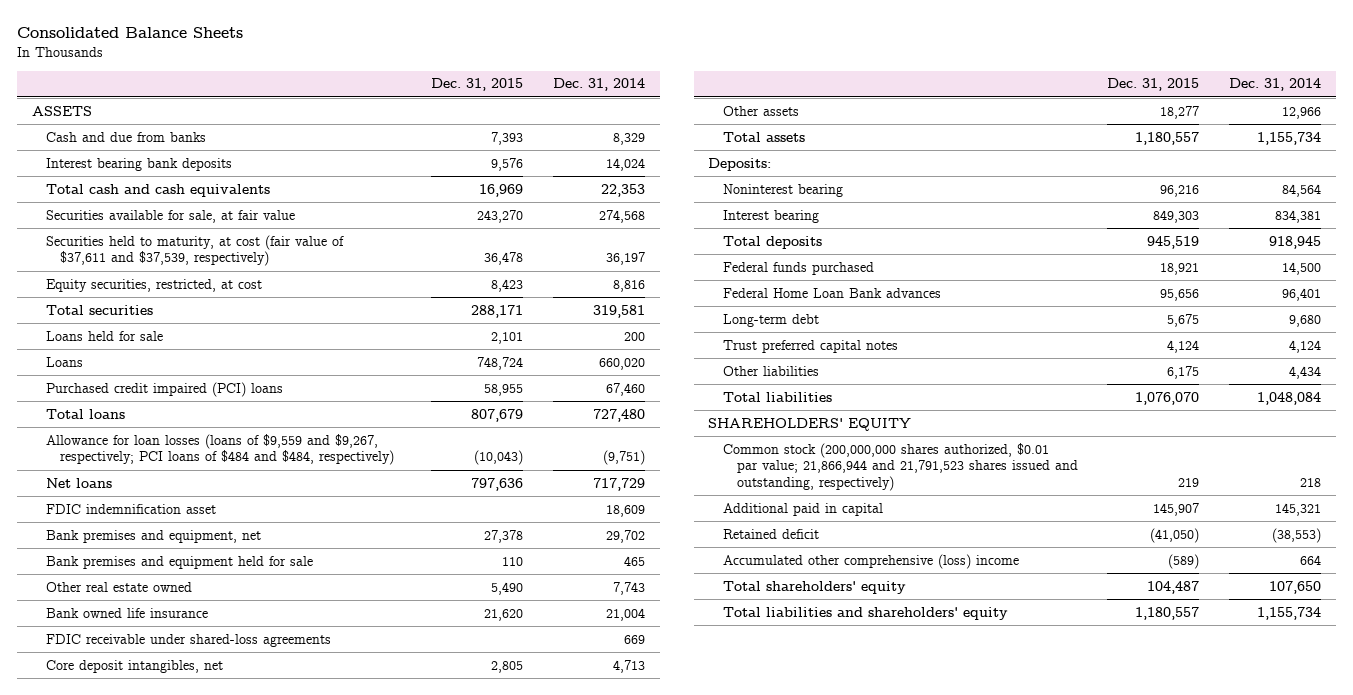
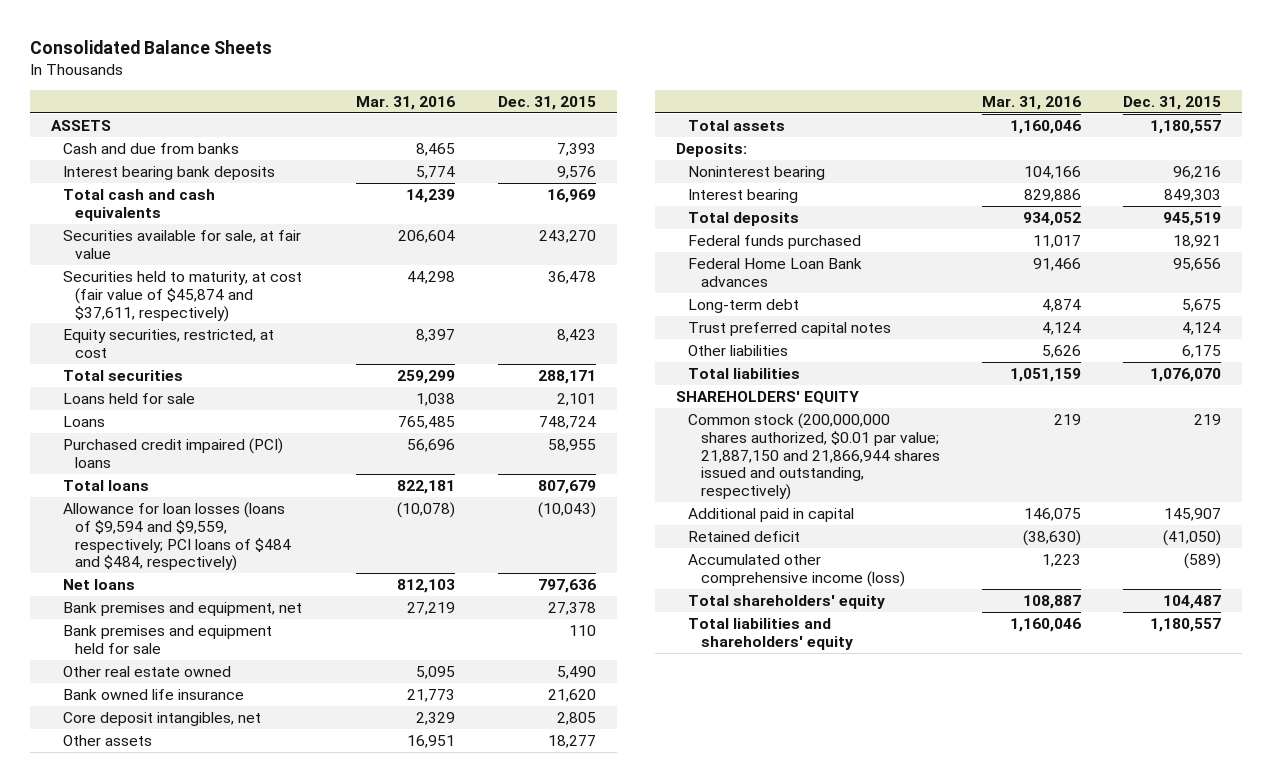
[552,78,645,92] Dec. 31, 2014 -> none
none -> [356,96,456,111] Mar. 31, 2016
[46,234,345,267] Securities held to maturity, at cost (fair value of $37,611 and $37,539, respectively) -> [63,270,303,322] Securities held to maturity, at cost (fair value of $45,874 and $37,611, respectively)
[46,433,395,466] Allowance for loan losses (loans of $9,559 and $9,267, respectively; PCI loans of $484 and $484, respectively) -> [63,501,292,572] Allowance for loan losses (loans of $9,594 and $9,559, respectively; PCI loans of $484 and $484, respectively)
[46,503,217,514] FDIC indemnification asset -> none
[46,633,332,647] FDIC receivable under shared-loss agreements -> none
[722,442,1078,491] Common stock (200,000,000 shares authorized, $0.01 par value; 21,866,944 and 21,791,523 shares issued and outstanding, respectively) -> [688,412,940,501] Common stock (200,000,000 shares authorized, $0.01 par value; 21,887,150 and 21,866,944 shares issued and outstanding, respectively)
[722,553,1019,569] Accumulated other comprehensive (loss) income -> [688,553,905,587] Accumulated other comprehensive income (loss)

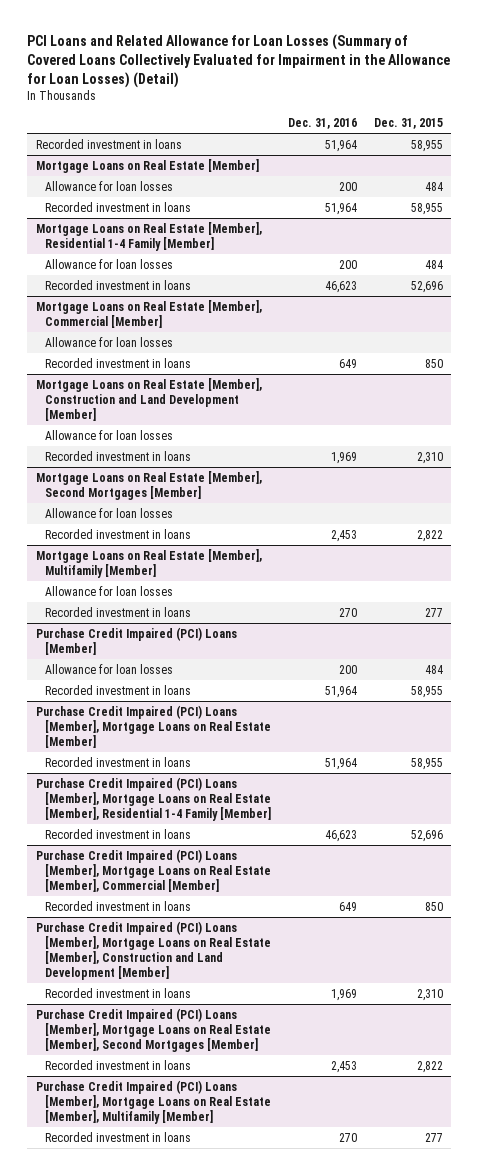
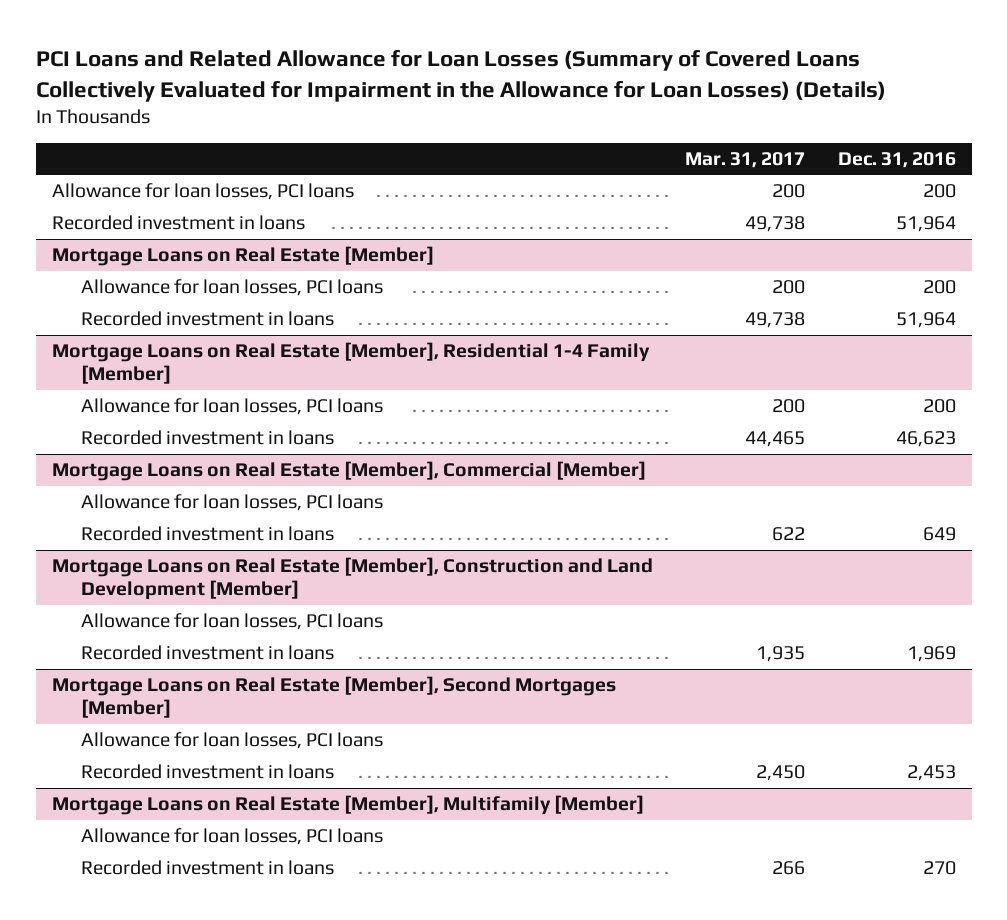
[27,34,451,89] PCI Loans and Related Allowance for Loan Losses (Summary of Covered Loans Collectively Evaluated for Impairment in the Allowance for Loan Losses) (Detail) -> [35,50,886,102] PCI Loans and Related Allowance for Loan Losses (Summary of Covered Loans Collectively Evaluated for Impairment in the Allowance for Loan Losses) (Details)
[373,118,443,130] Dec. 31, 2015 -> none
none -> [685,151,806,168] Mar. 31, 2017
none -> [51,183,354,201] Allowance for loan losses, PCI loans
[44,180,173,191] Allowance for loan losses -> [81,279,384,297] Allowance for loan losses, PCI loans
[44,258,173,269] Allowance for loan losses -> [81,398,384,416] Allowance for loan losses, PCI loans
[44,336,173,347] Allowance for loan losses -> [81,494,384,512] Allowance for loan losses, PCI loans
[44,429,173,440] Allowance for loan losses -> [81,613,384,631] Allowance for loan losses, PCI loans
[44,507,173,518] Allowance for loan losses -> [81,732,384,750] Allowance for loan losses, PCI loans
[44,606,191,617] Recorded investment in loans -> none
[36,626,238,655] Purchase Credit Impaired (PCI) Loans [Member] -> none
[44,663,173,674] Allowance for loan losses -> none
[44,684,191,695] Recorded investment in loans -> none
[36,704,271,748] Purchase Credit Impaired (PCI) Loans [Member], Mortgage Loans on Real Estate [Member] -> none
[44,756,191,767] Recorded investment in loans -> none
[36,776,271,821] Purchase Credit Impaired (PCI) Loans [Member], Mortgage Loans on Real Estate [Member], Residential 1-4 Family [Member] -> none
[44,828,191,839] Recorded investment in loans -> none
[36,848,271,892] Purchase Credit Impaired (PCI) Loans [Member], Mortgage Loans on Real Estate [Member], Commercial [Member] -> none
[44,900,191,911] Recorded investment in loans -> none
[36,920,271,980] Purchase Credit Impaired (PCI) Loans [Member], Mortgage Loans on Real Estate [Member], Construction and Land Development [Member] -> none
[44,987,191,998] Recorded investment in loans -> none
[36,1007,271,1052] Purchase Credit Impaired (PCI) Loans [Member], Mortgage Loans on Real Estate [Member], Second Mortgages [Member] -> none
[44,1059,191,1070] Recorded investment in loans -> none
[36,1079,271,1124] Purchase Credit Impaired (PCI) Loans [Member], Mortgage Loans on Real Estate [Member], Multifamily [Member] -> none
[44,585,173,596] Allowance for loan losses -> [81,828,384,846] Allowance for loan losses, PCI loans

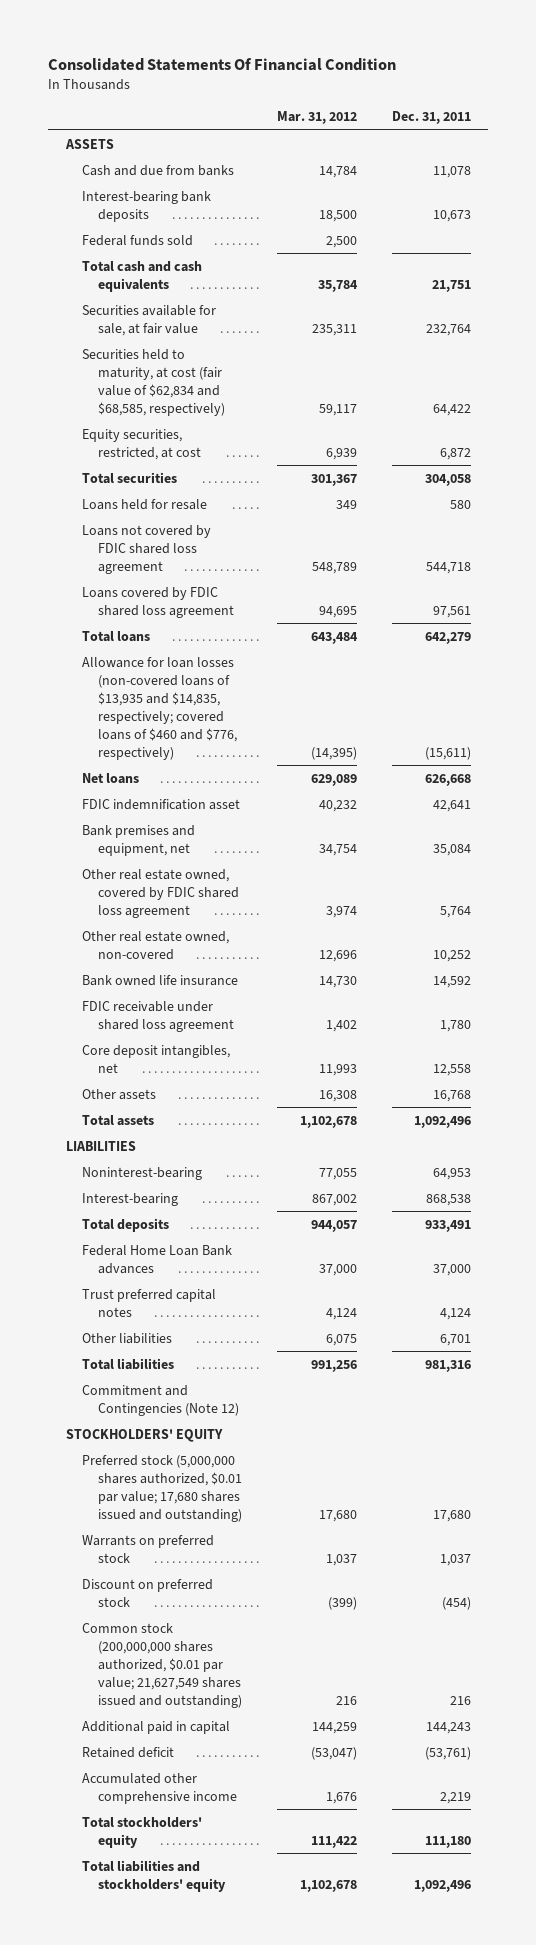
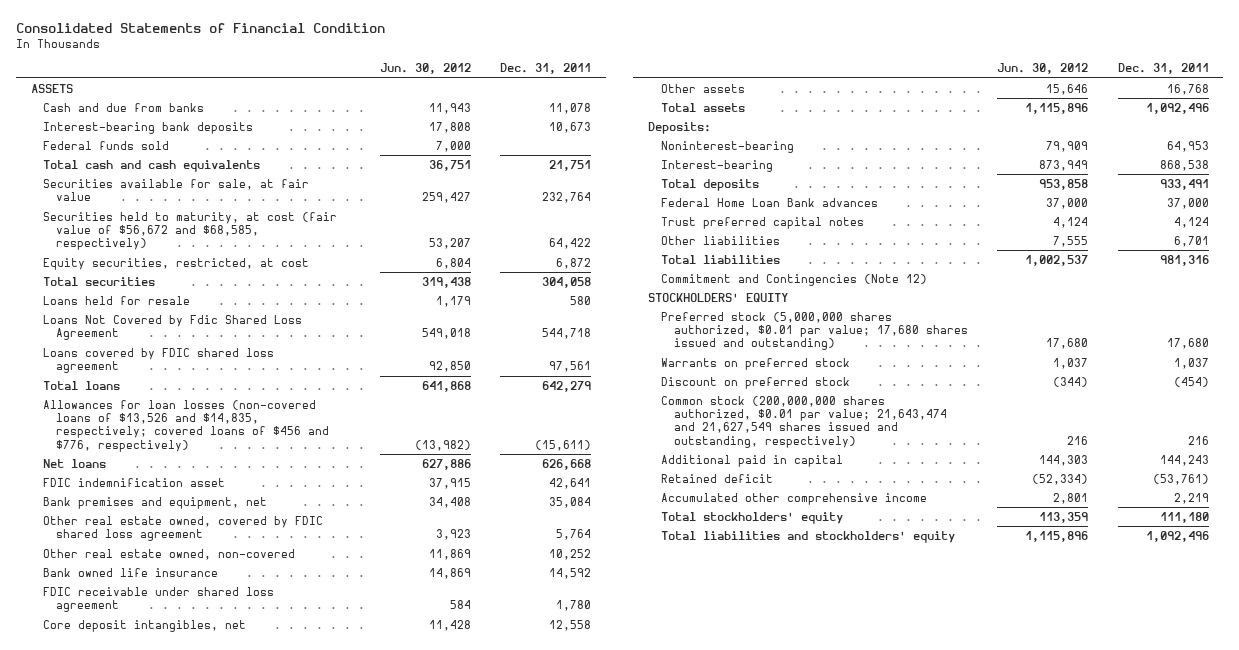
[48,58,397,72] Consolidated Statements Of Financial Condition -> [15,22,385,33] Consolidated Statements of Financial Condition
[276,111,357,125] Mar. 31, 2012 -> none
none -> [379,63,471,75] Jun. 30, 2012
[81,348,225,416] Securities held to maturity, at cost (fair value of $62,834 and $68,585, respectively) -> [43,211,338,251] Securities held to maturity, at cost (fair value of $56,672 and $68,585, respectively)
[81,524,211,574] Loans not covered by FDIC shared loss agreement -> [43,314,303,341] Loans Not Covered by Fdic Shared Loss Agreement
[81,656,237,760] Allowance for loan losses (non-covered loans of $13,935 and $14,835, respectively; covered loans of $460 and $776, respectively) -> [43,399,330,452] Allowances for loan losses (non-covered loans of $13,526 and $14,835, respectively; covered loans of $456 and $776, respectively)
[65,1140,136,1151] LIABILITIES -> none
none -> [648,121,712,134] Deposits:
[81,1622,242,1708] Common stock (200,000,000 shares authorized, $0.01 par value; 21,627,549 shares issued and outstanding) -> [660,395,947,448] Common stock (200,000,000 shares authorized, $0.01 par value; 21,643,474 and 21,627,549 shares issued and outstanding, respectively)

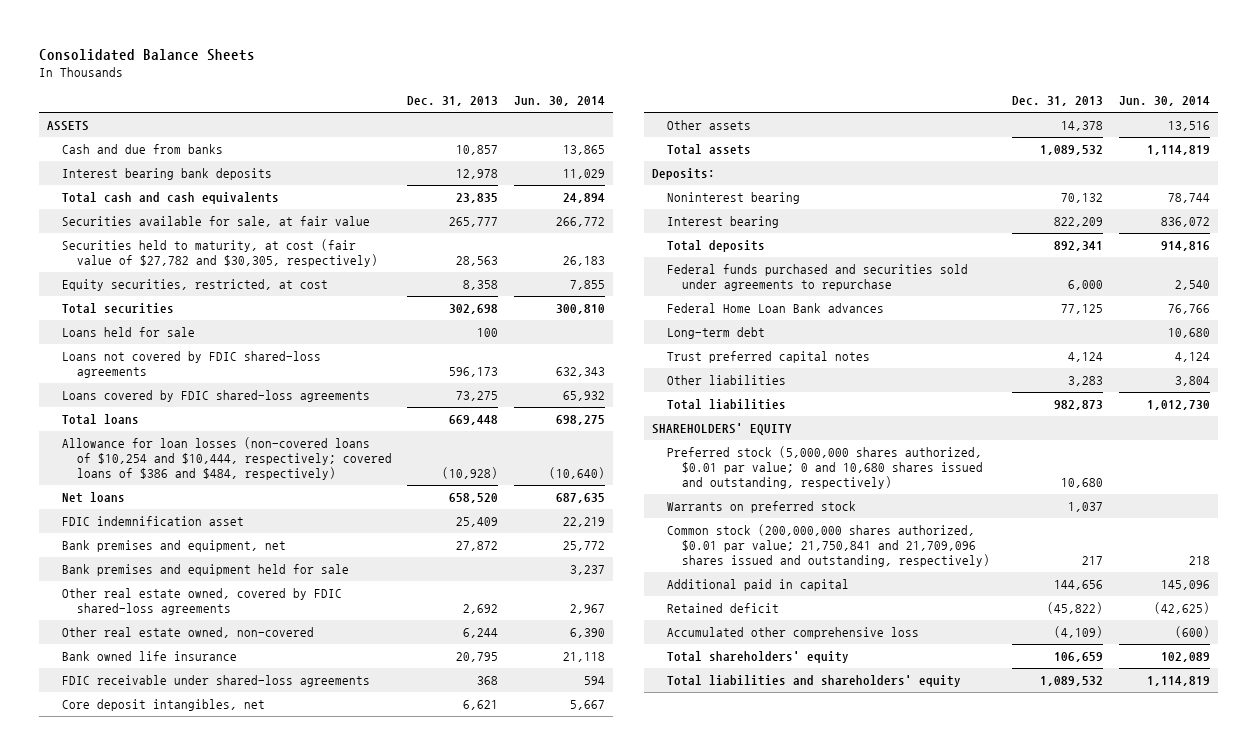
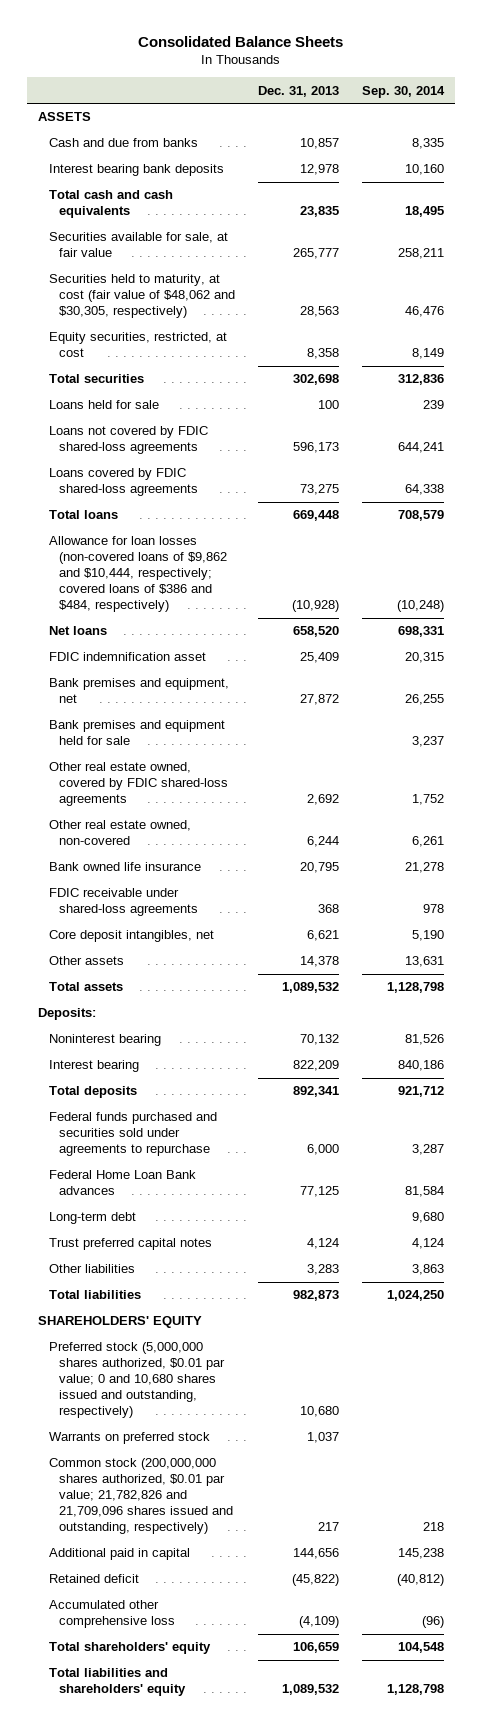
[513,96,605,107] Jun. 30, 2014 -> none
none -> [361,85,445,98] Sep. 30, 2014
[61,238,378,267] Securities held to maturity, at cost (fair value of $27,782 and $30,305, respectively) -> [48,274,236,319] Securities held to maturity, at cost (fair value of $48,062 and $30,305, respectively)
[61,436,392,481] Allowance for loan losses (non-covered loans of $10,254 and $10,444, respectively; covered loans of $386 and $484, respectively) -> [48,536,228,613] Allowance for loan losses (non-covered loans of $9,862 and $10,444, respectively; covered loans of $386 and $484, respectively)
[666,523,990,568] Common stock (200,000,000 shares authorized, $0.01 par value; 21,750,841 and 21,709,096 shares issued and outstanding, respectively) -> [48,1458,234,1535] Common stock (200,000,000 shares authorized, $0.01 par value; 21,782,826 and 21,709,096 shares issued and outstanding, respectively)

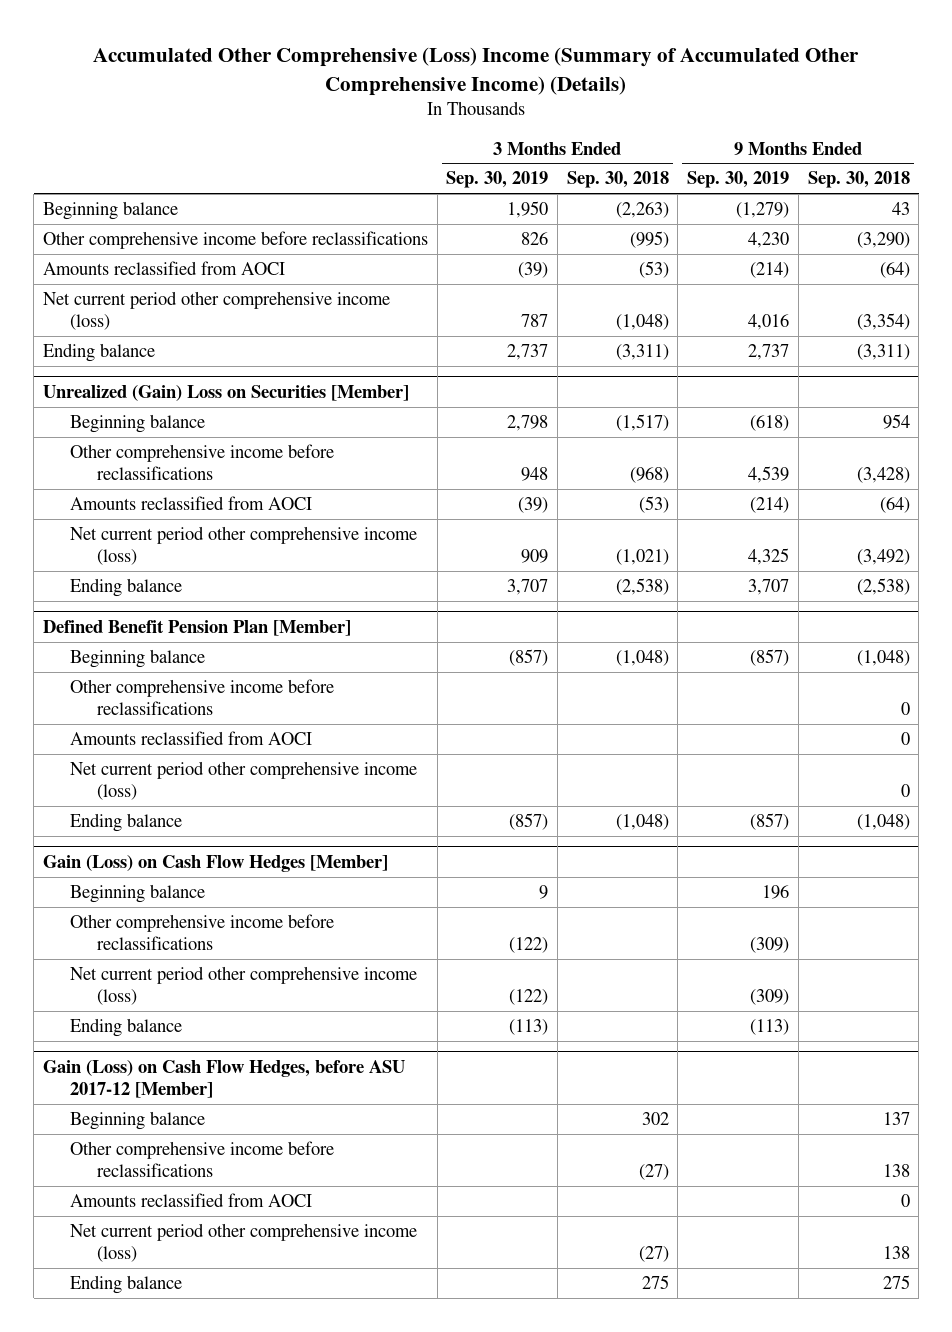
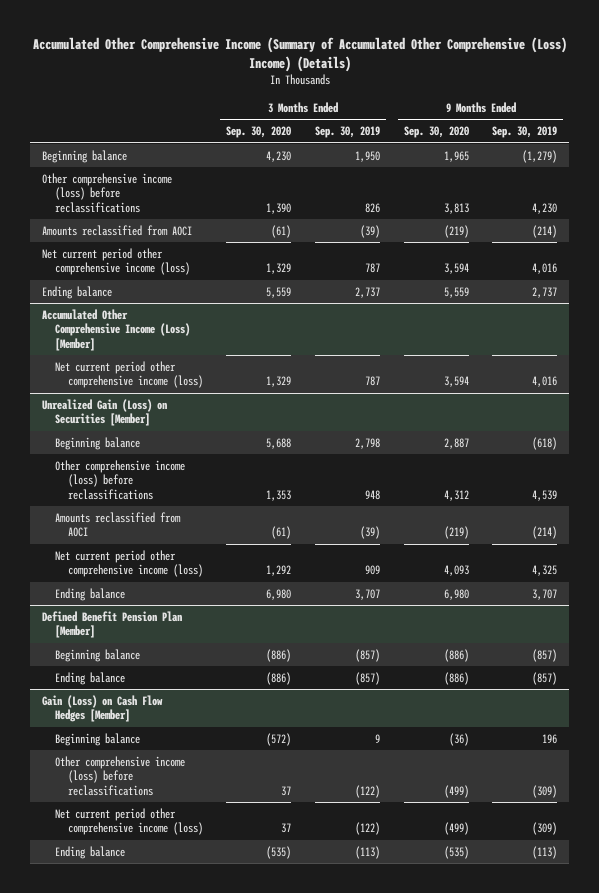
[93,47,860,96] Accumulated Other Comprehensive (Loss) Income (Summary of Accumulated Other Comprehensive Income) (Details) -> [32,36,567,72] Accumulated Other Comprehensive Income (Summary of Accumulated Other Comprehensive (Loss) Income) (Details)
[566,171,669,189] Sep. 30, 2018 -> none
[807,171,910,189] Sep. 30, 2018 -> none
none -> [226,126,292,139] Sep. 30, 2020
none -> [403,126,469,139] Sep. 30, 2020
[42,230,428,249] Other comprehensive income before reclassifications -> [41,172,172,213] Other comprehensive income (loss) before reclassifications
none -> [41,308,190,351] Accumulated Other Comprehensive Income (Loss) [Member]
none -> [54,360,203,389] Net current period other comprehensive income (loss)
[42,384,409,401] Unrealized (Gain) Loss on Securities [Member] -> [41,398,167,427] Unrealized Gain (Loss) on Securities [Member]
[69,443,334,480] Other comprehensive income before reclassifications -> [54,459,185,500] Other comprehensive income (loss) before reclassifications
[69,678,334,715] Other comprehensive income before reclassifications -> none
[69,730,312,745] Amounts reclassified from AOCI -> none
[69,760,417,800] Net current period other comprehensive income (loss) -> none
[69,913,334,950] Other comprehensive income before reclassifications -> [54,755,185,796] Other comprehensive income (loss) before reclassifications
[42,1059,405,1098] Gain (Loss) on Cash Flow Hedges, before ASU 2017-12 [Member] -> none
[69,1110,205,1130] Beginning balance -> none
[69,1140,334,1177] Other comprehensive income before reclassifications -> none
[69,1192,312,1207] Amounts reclassified from AOCI -> none
[69,1222,417,1262] Net current period other comprehensive income (loss) -> none
[69,1274,182,1294] Ending balance -> none

